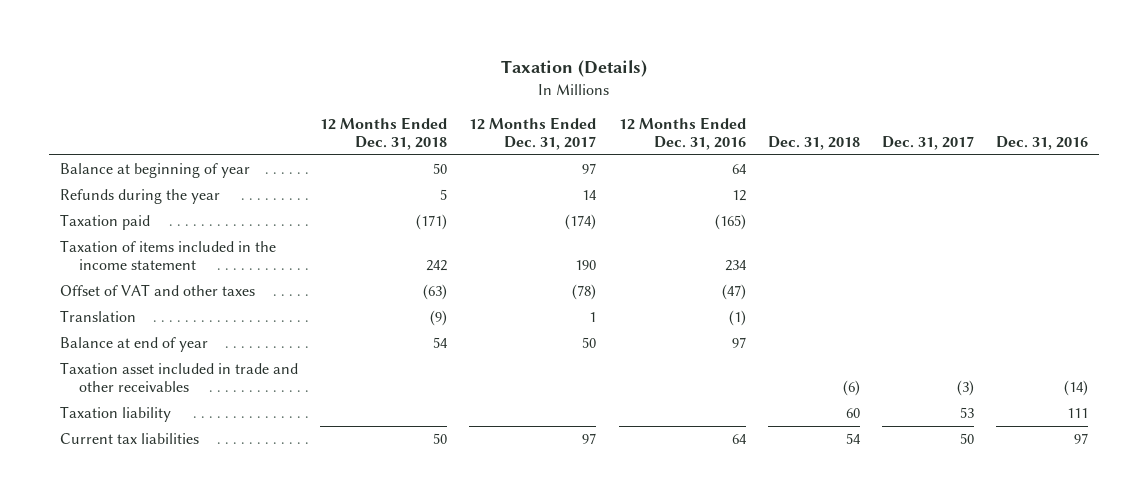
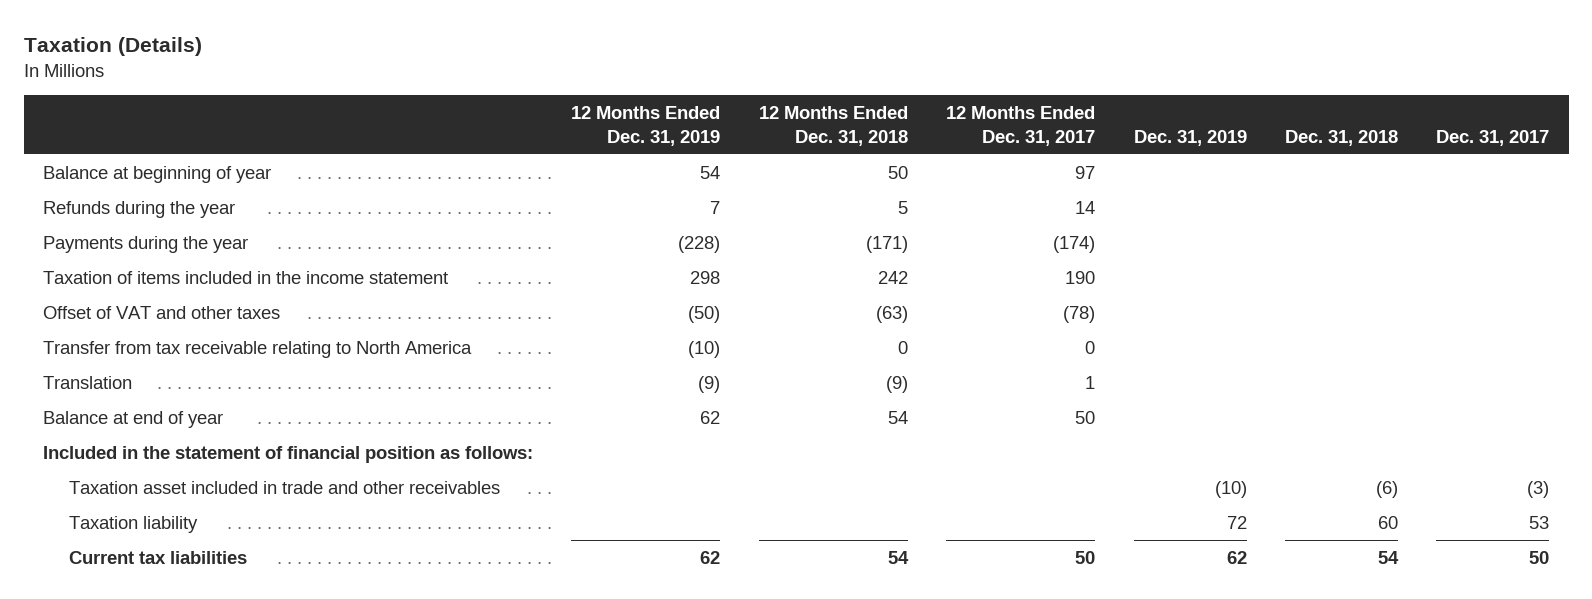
[618,116,746,151] 12 Months Ended Dec. 31, 2016 -> none
[996,136,1089,151] Dec. 31, 2016 -> none
none -> [571,106,721,146] 12 Months Ended Dec. 31, 2019
none -> [1133,129,1247,146] Dec. 31, 2019
[60,214,151,231] Taxation paid -> [42,235,248,253] Payments during the year
none -> [42,340,472,358] Transfer from tax receivable relating to North America
none -> [42,445,533,463] Included in the statement of financial position as follows:
[433,433,448,445] 50 -> [887,550,909,564] 54
[582,433,597,445] 97 -> [1075,550,1096,564] 50

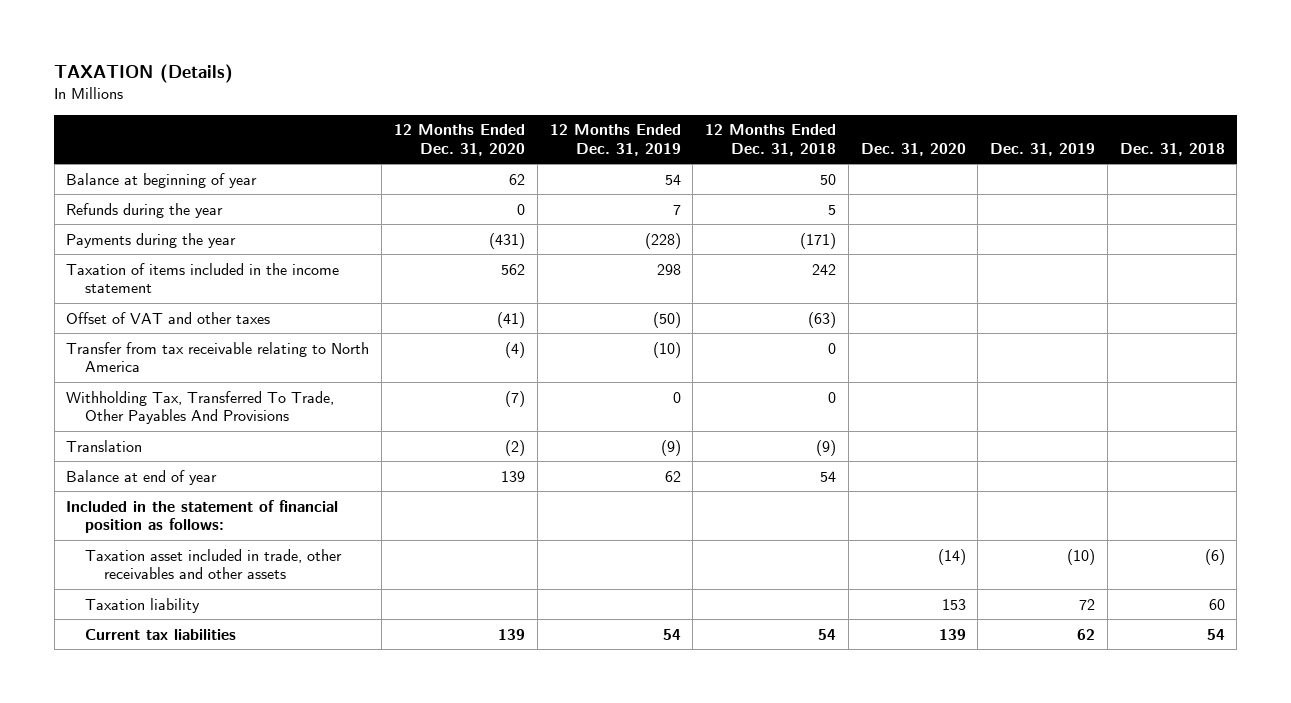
[23,37,202,57] Taxation (Details) -> [54,64,234,84] TAXATION (Details)
[946,106,1096,146] 12 Months Ended Dec. 31, 2017 -> none
[1436,129,1550,146] Dec. 31, 2017 -> none
none -> [393,124,525,156] 12 Months Ended Dec. 31, 2020
none -> [860,142,966,156] Dec. 31, 2020
none -> [66,390,335,425] Withholding Tax, Transferred To Trade, Other Payables And Provisions
[69,480,501,494] Taxation asset included in trade and other receivables -> [85,548,343,580] Taxation asset included in trade, other receivables and other assets
[700,550,721,564] 62 -> [662,628,681,640] 54

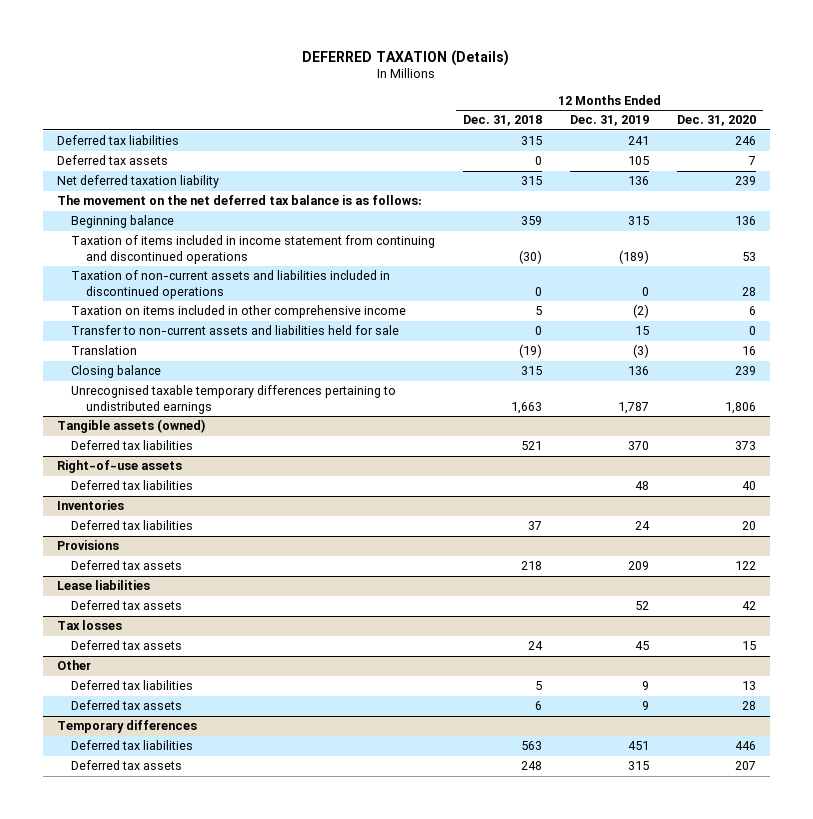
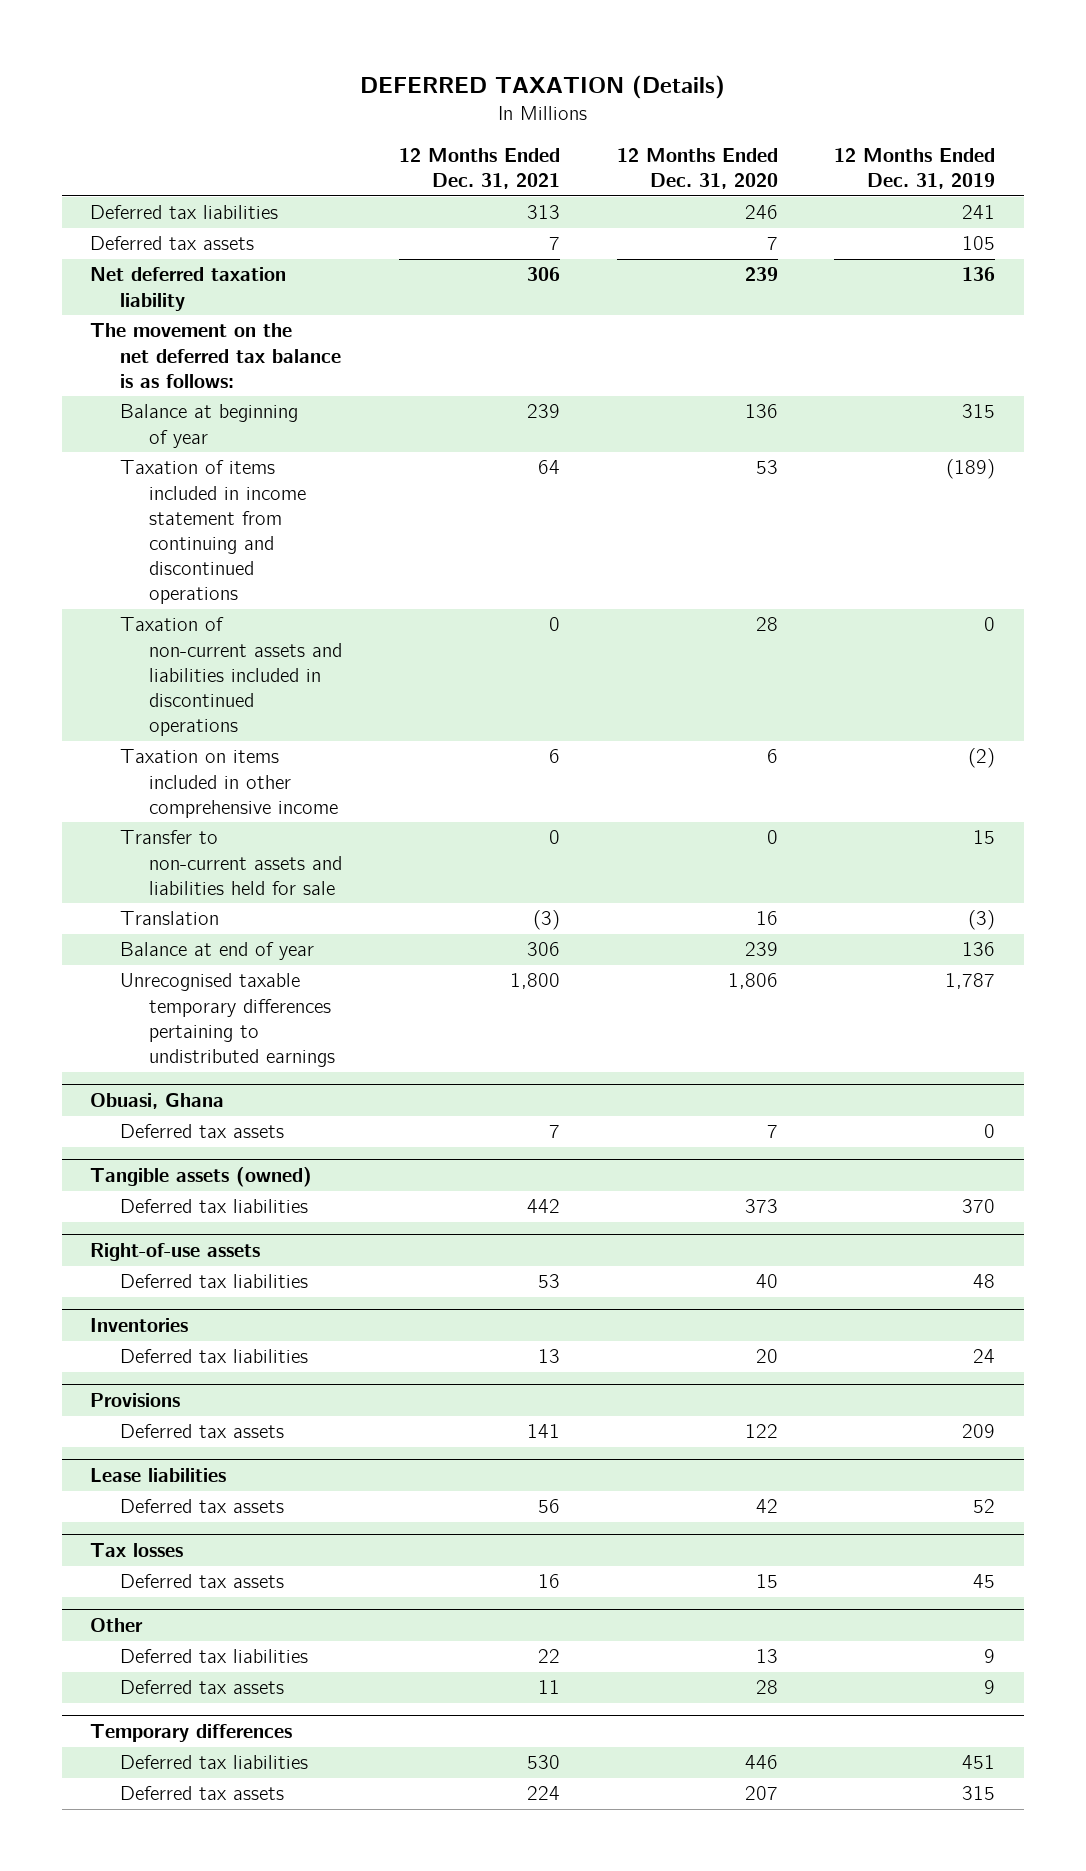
[463,115,543,127] Dec. 31, 2018 -> none
none -> [399,148,561,190] 12 Months Ended Dec. 31, 2021
[71,215,175,229] Beginning balance -> [119,404,298,448] Balance at beginning of year
[71,365,162,379] Closing balance -> [119,942,314,961] Balance at end of year
none -> [90,1092,225,1109] Obuasi, Ghana
none -> [119,1124,284,1139] Deferred tax assets

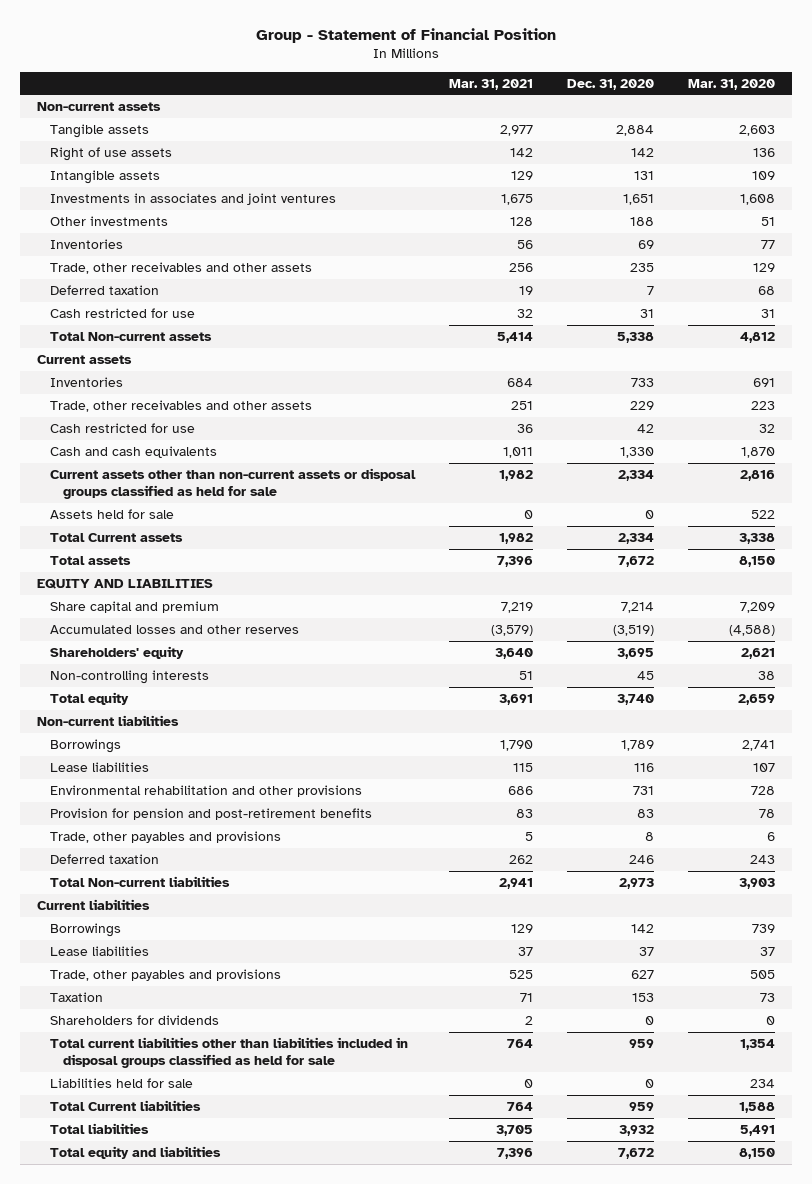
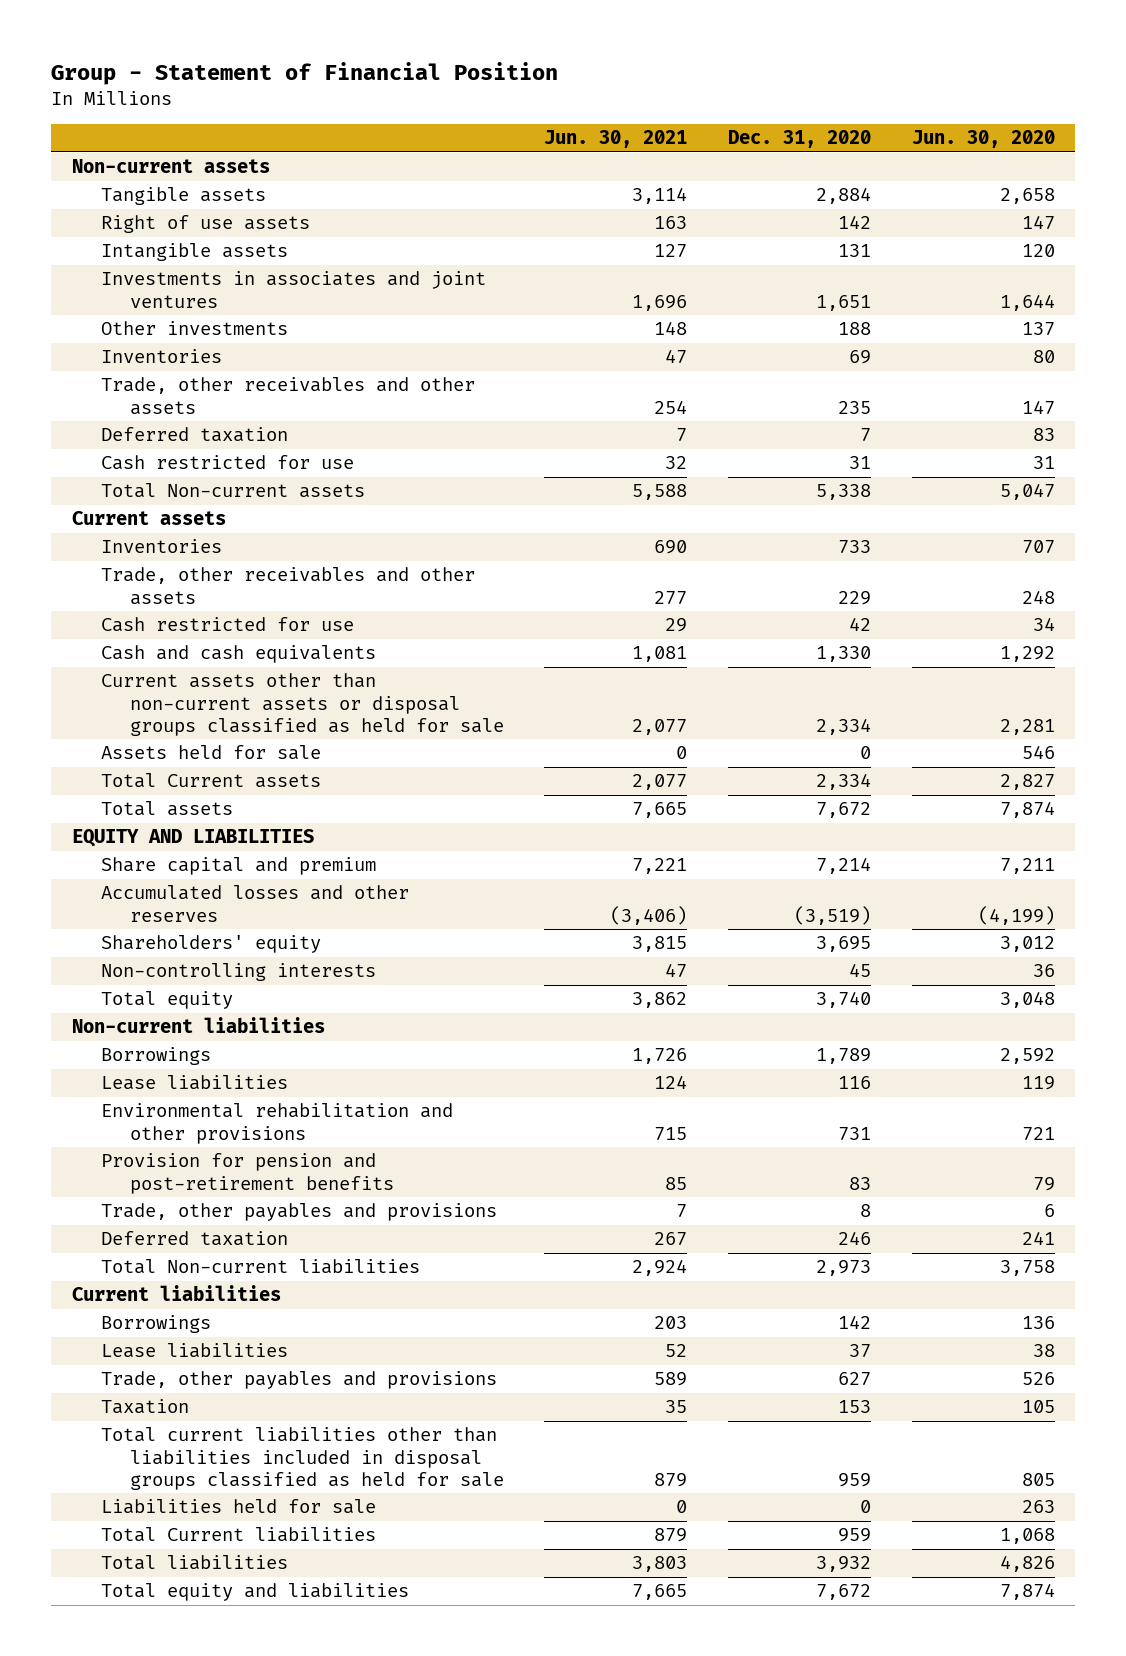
[448,78,533,90] Mar. 31, 2021 -> none
[688,78,776,90] Mar. 31, 2020 -> none
none -> [544,130,688,149] Jun. 30, 2021
none -> [911,130,1055,149] Jun. 30, 2020
[49,1014,219,1025] Shareholders for dividends -> none

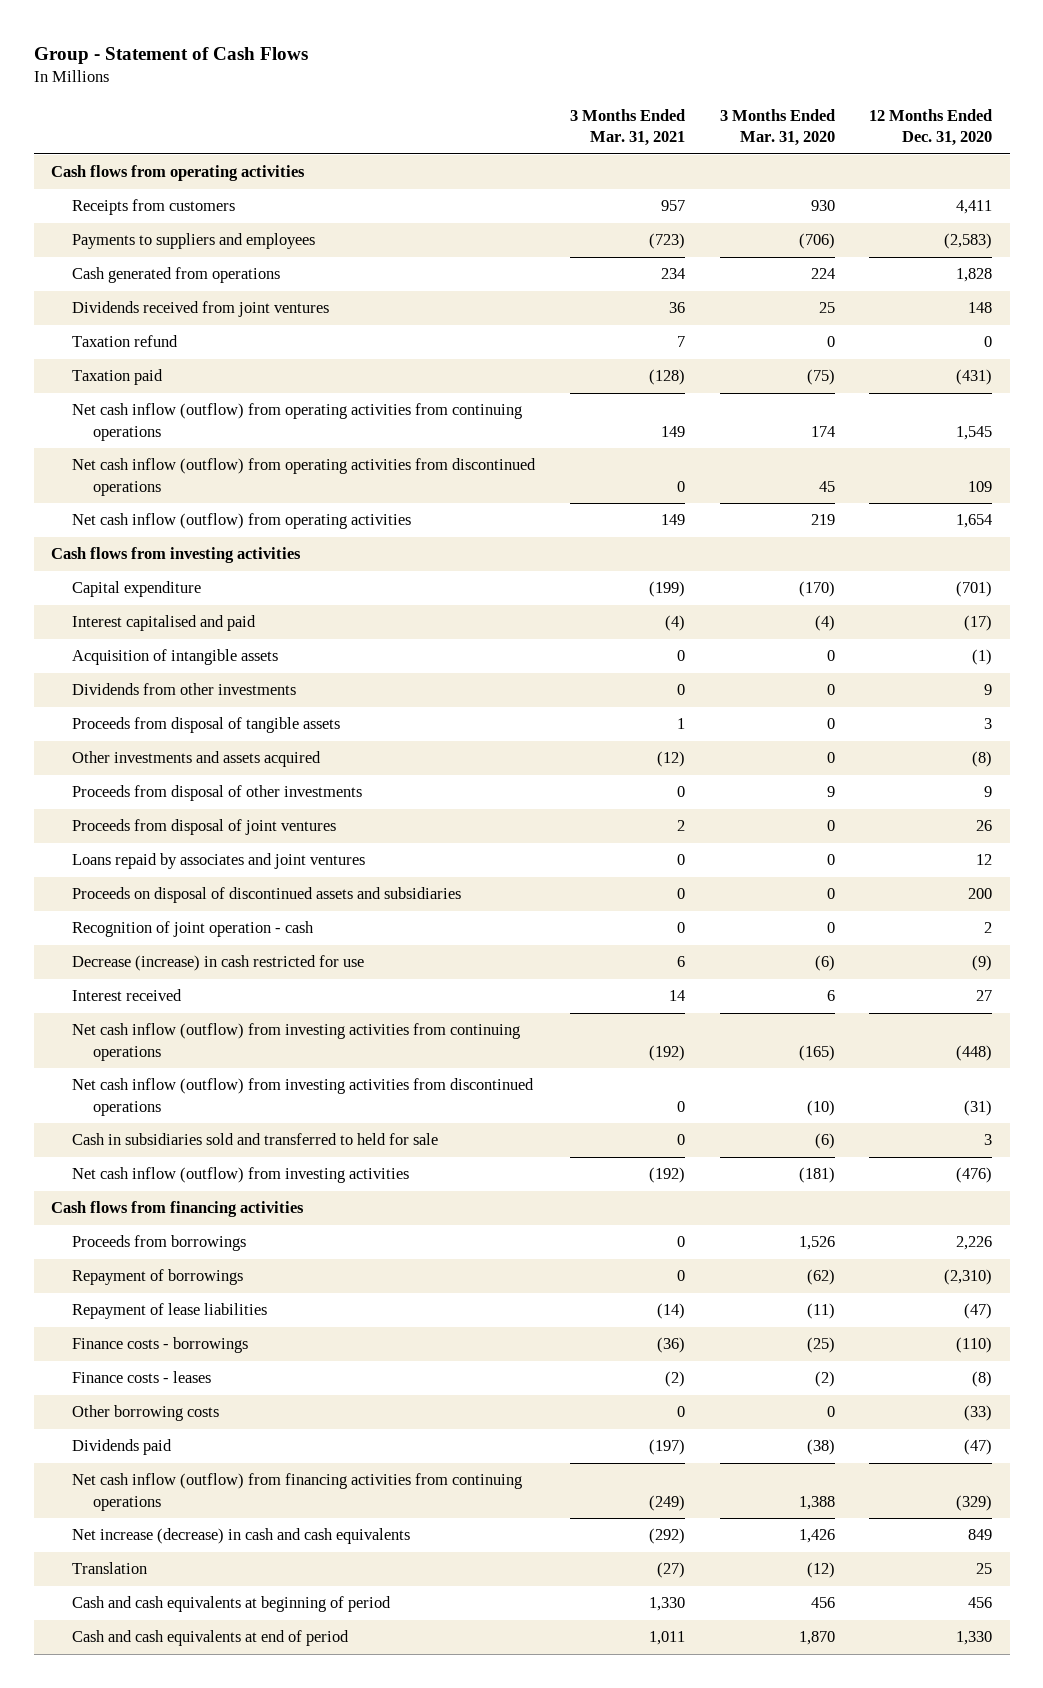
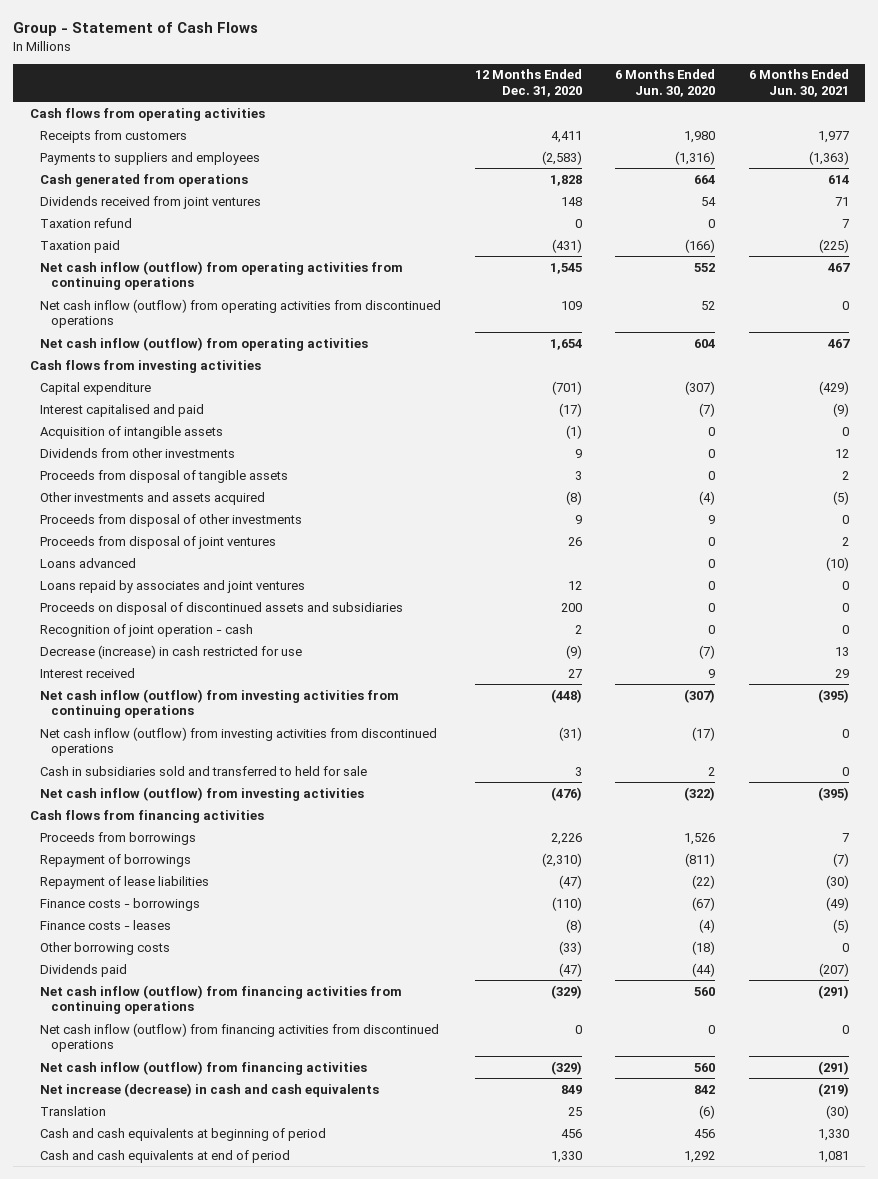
[569,108,685,147] 3 Months Ended Mar. 31, 2021 -> none
[719,108,835,147] 3 Months Ended Mar. 31, 2020 -> none
none -> [615,69,716,97] 6 Months Ended Jun. 30, 2020
none -> [748,69,849,97] 6 Months Ended Jun. 30, 2021
none -> [40,557,137,568] Loans advanced
none -> [40,1022,440,1053] Net cash inflow (outflow) from financing activities from discontinued operations
none -> [40,1060,368,1075] Net cash inflow (outflow) from financing activities

